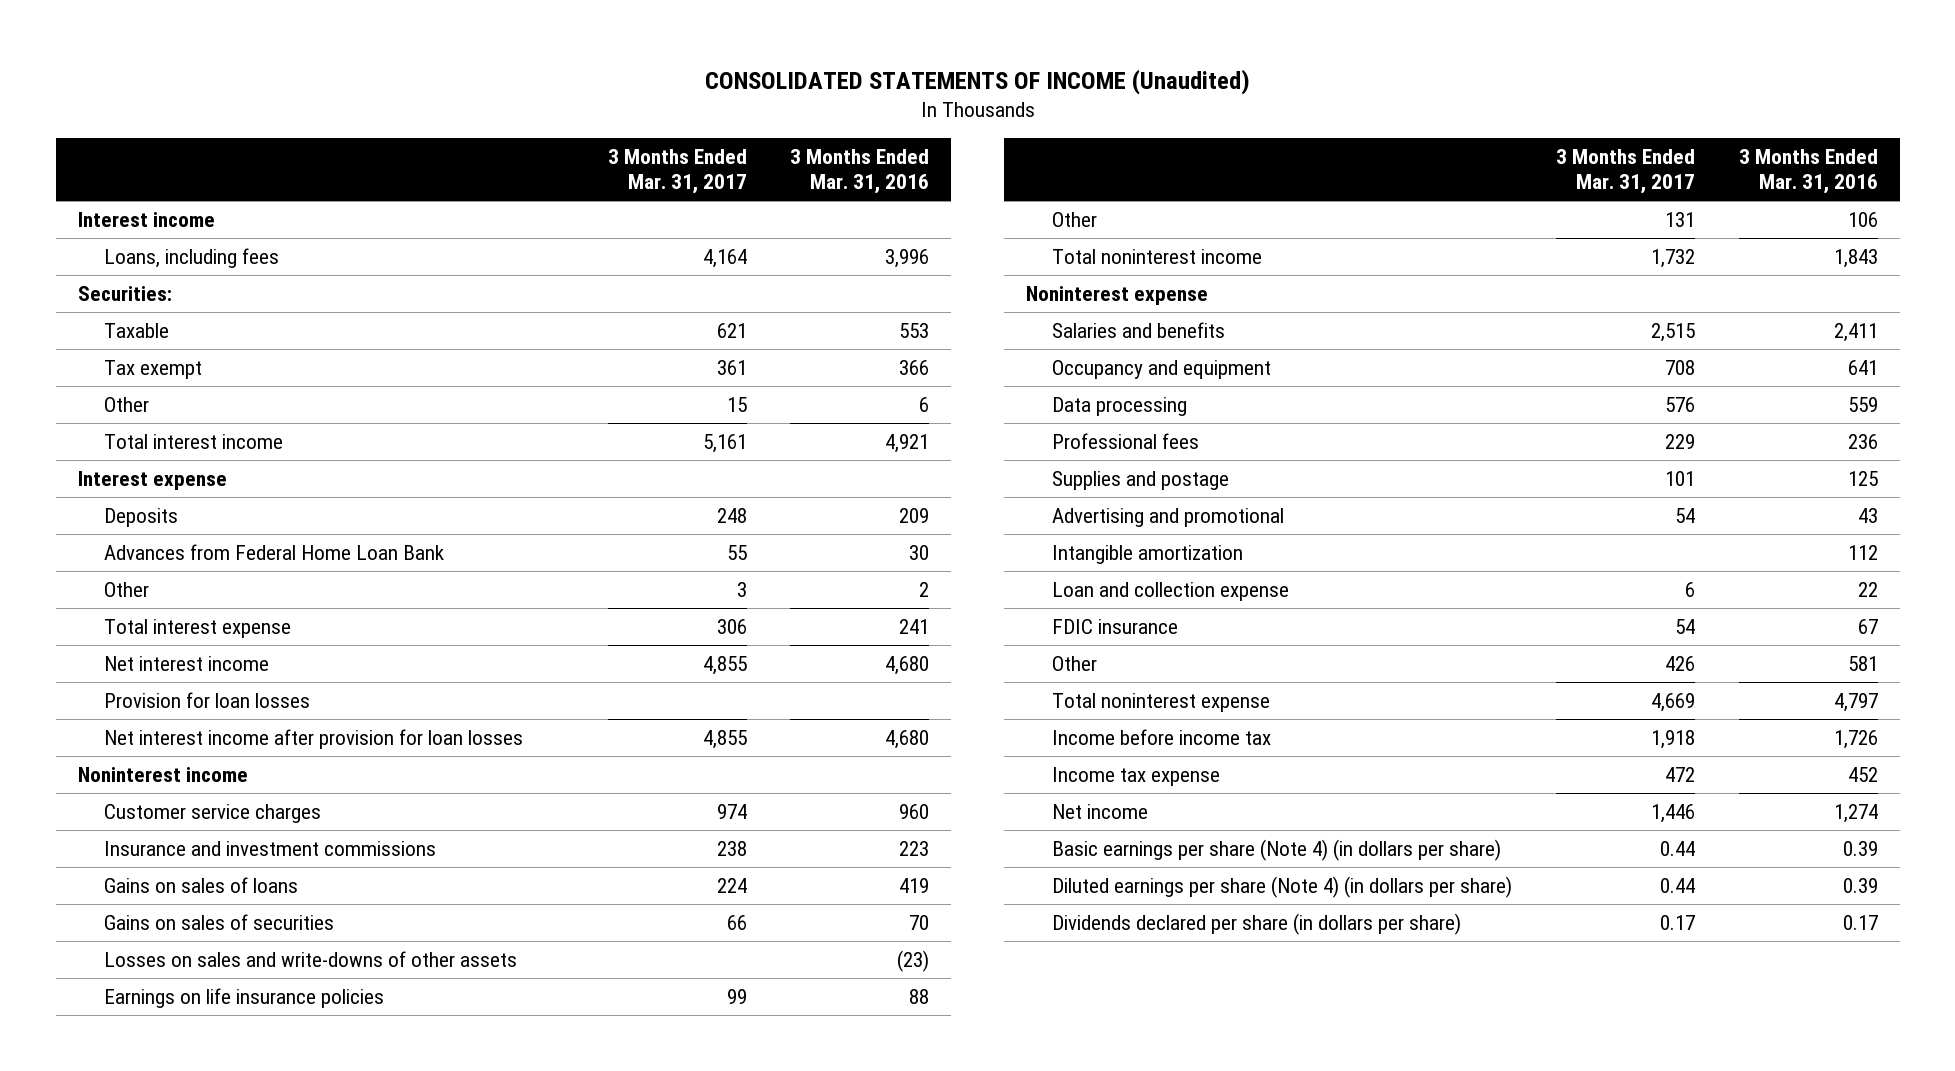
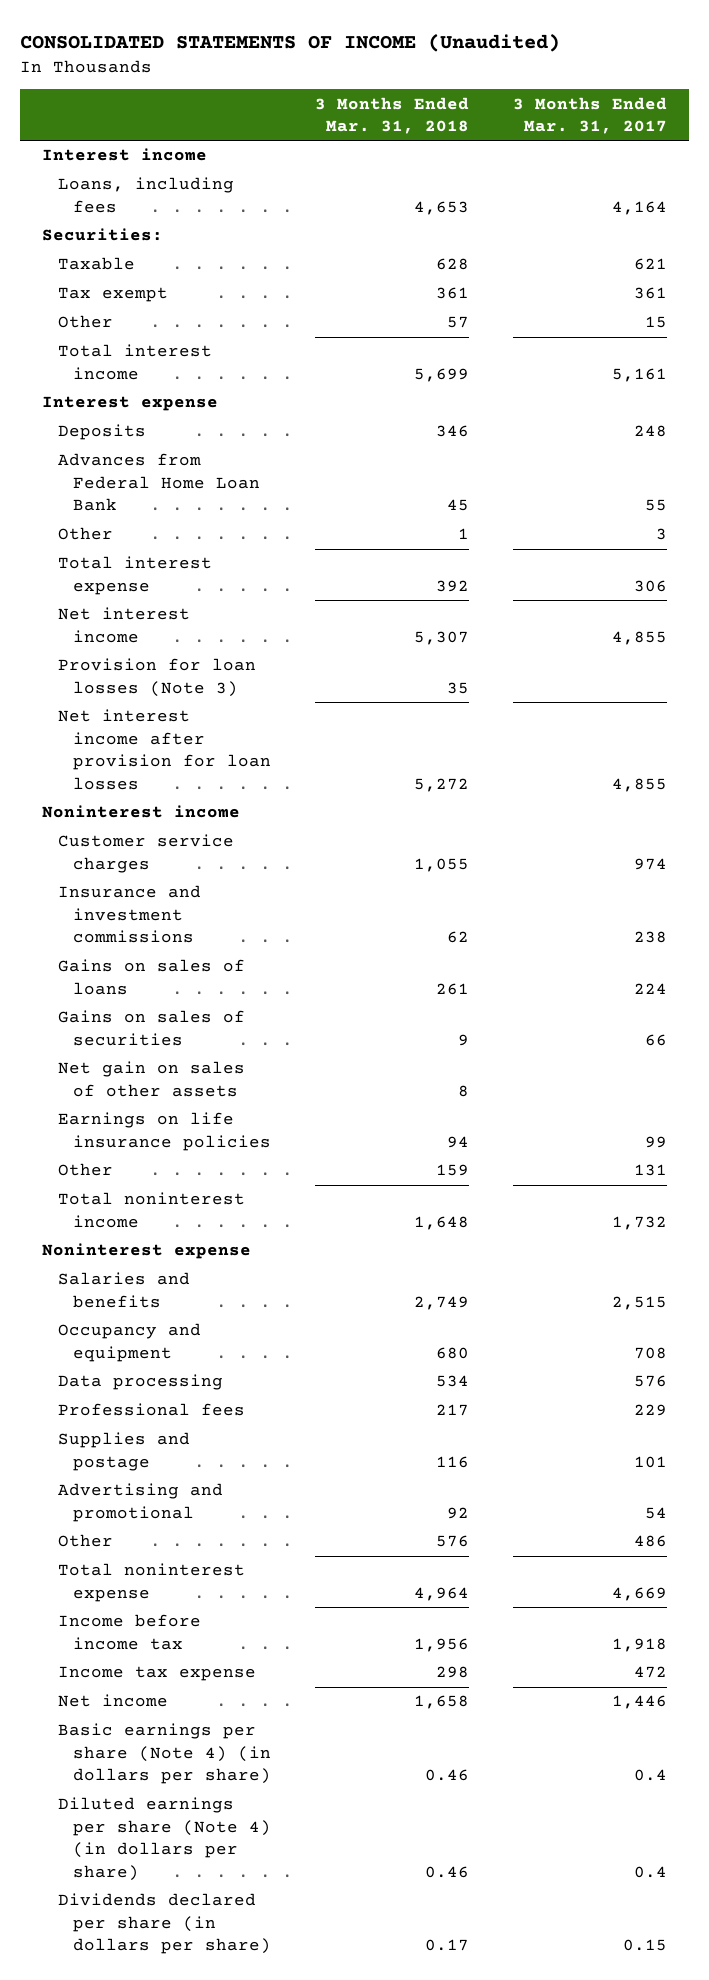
[790,149,930,195] 3 Months Ended Mar. 31, 2016 -> none
none -> [314,96,469,135] 3 Months Ended Mar. 31, 2018
[104,691,311,708] Provision for loan losses -> [57,658,256,697] Provision for loan losses (Note 3)
[104,950,518,967] Losses on sales and write-downs of other assets -> [57,1061,245,1097] Net gain on sales of other assets
[1052,544,1244,564] Intangible amortization -> none
[1052,581,1290,601] Loan and collection expense -> none
[1052,618,1179,634] FDIC insurance -> none
[1665,655,1696,671] 426 -> [633,1535,667,1548] 486
[1660,840,1696,856] 0.44 -> [633,1769,667,1782] 0.4
[1660,877,1696,893] 0.44 -> [633,1865,667,1878] 0.4
[1660,914,1696,930] 0.17 -> [622,1939,667,1952] 0.15

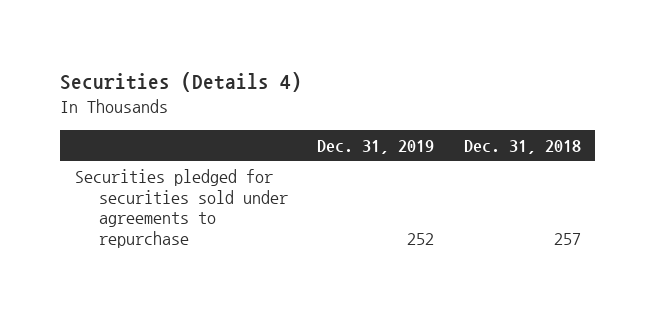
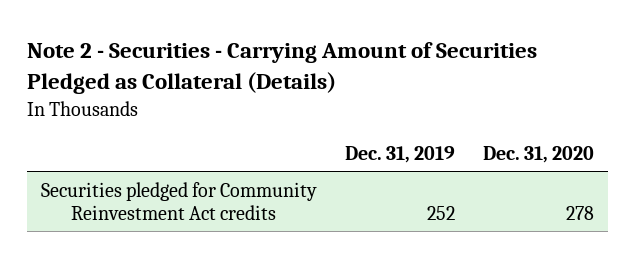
[60,71,303,92] Securities (Details 4) -> [27,42,538,95] Note 2 - Securities - Carrying Amount of Securities Pledged as Collateral (Details)
[463,139,581,154] Dec. 31, 2018 -> none
none -> [483,146,595,164] Dec. 31, 2020
[74,168,288,248] Securities pledged for securities sold under agreements to repurchase -> [41,181,318,221] Securities pledged for Community Reinvestment Act credits

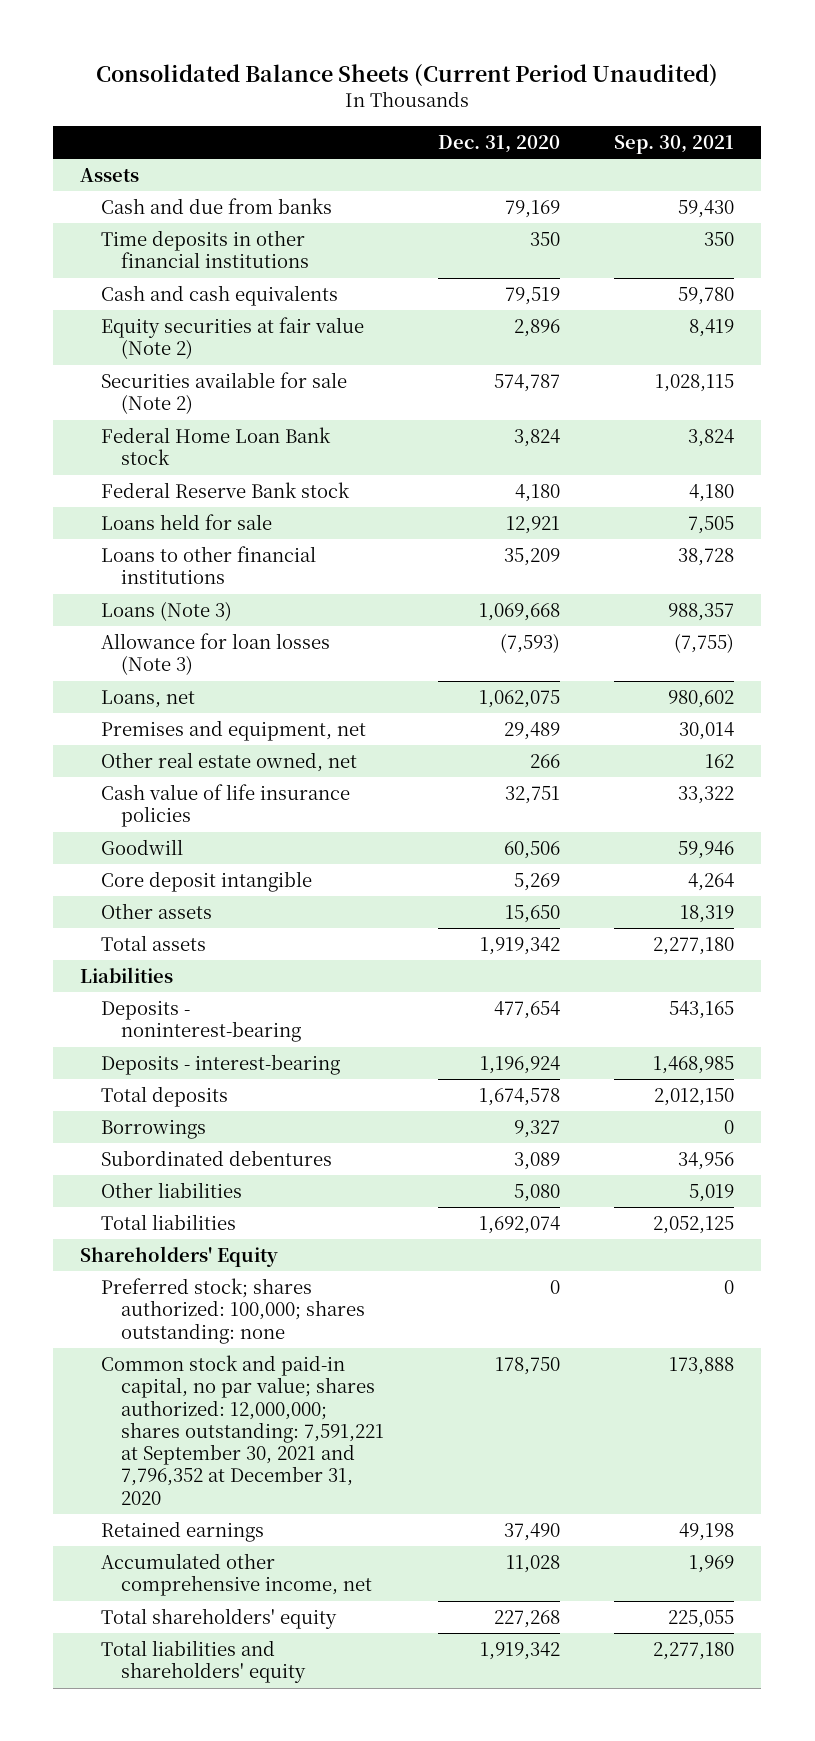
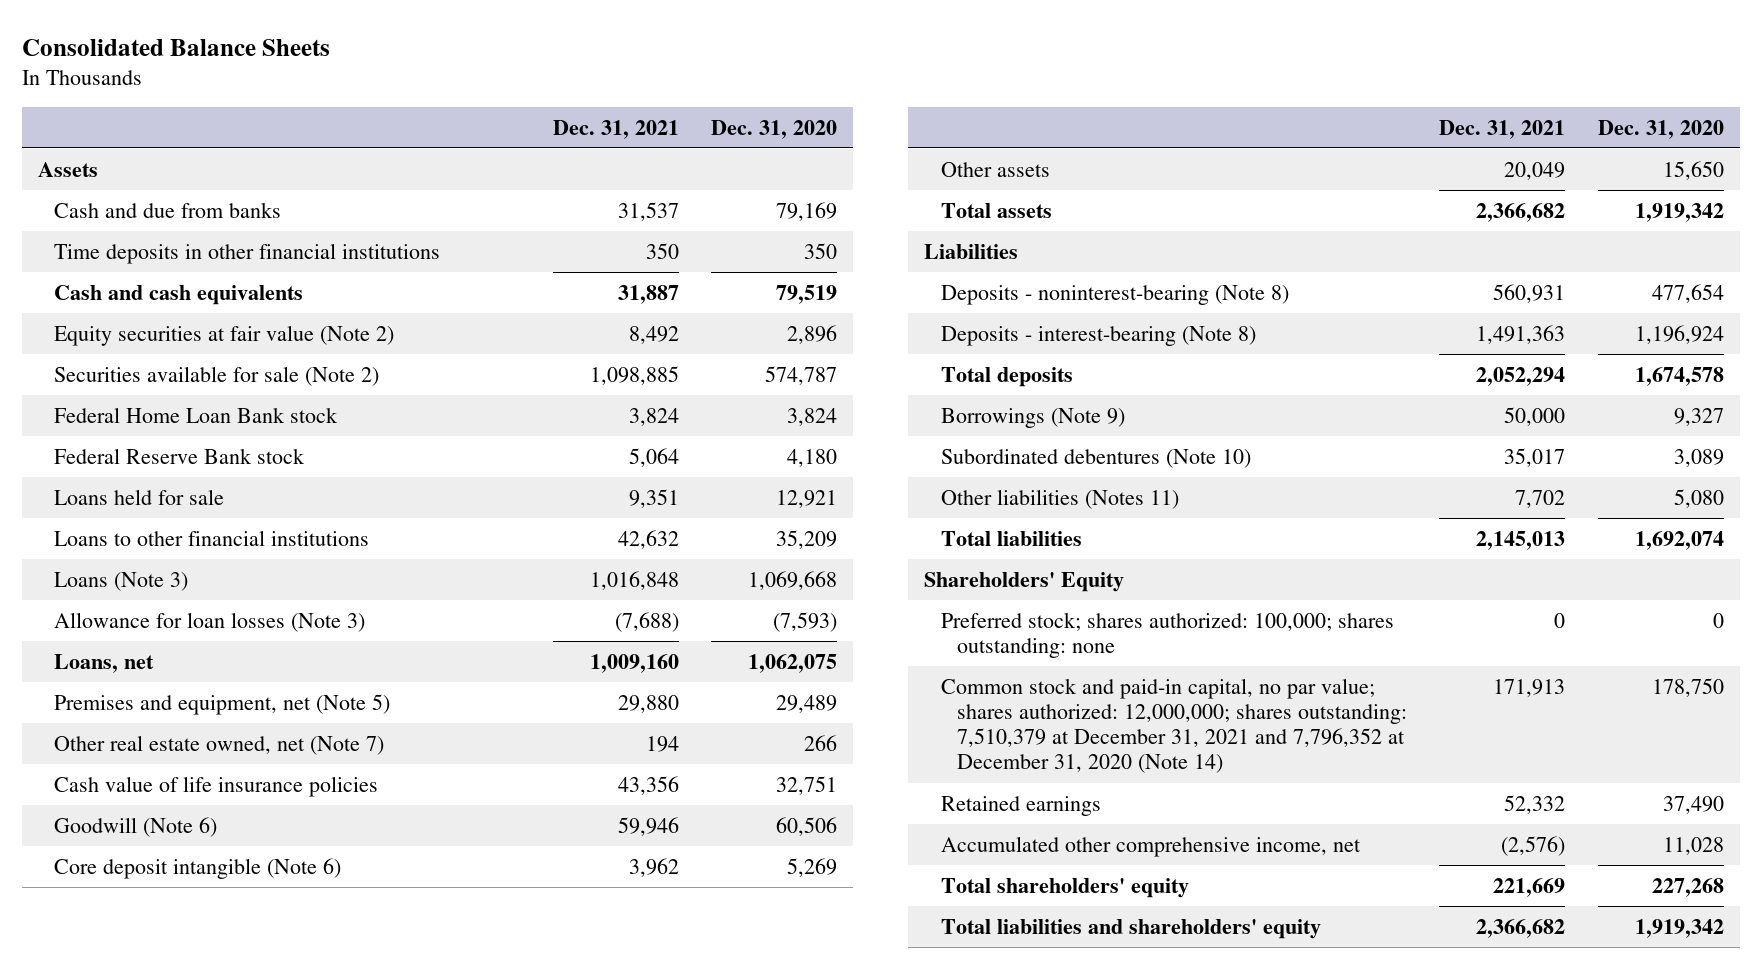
[96,64,719,88] Consolidated Balance Sheets (Current Period Unaudited) -> [21,38,330,56] Consolidated Balance Sheets
[614,134,735,154] Sep. 30, 2021 -> none
none -> [552,119,679,139] Dec. 31, 2021
[100,719,366,741] Premises and equipment, net -> [54,693,391,715] Premises and equipment, net (Note 5)
[100,751,357,772] Other real estate owned, net -> [54,734,385,755] Other real estate owned, net (Note 7)
[100,838,183,855] Goodwill -> [54,816,218,837] Goodwill (Note 6)
[100,870,312,892] Core deposit intangible -> [54,857,342,879] Core deposit intangible (Note 6)
[100,999,301,1043] Deposits - noninterest-bearing -> [940,284,1289,305] Deposits - noninterest-bearing (Note 8)
[100,1053,340,1075] Deposits - interest-bearing -> [940,325,1256,346] Deposits - interest-bearing (Note 8)
[100,1118,206,1139] Borrowings -> [940,407,1125,428] Borrowings (Note 9)
[100,1149,332,1166] Subordinated debentures -> [940,448,1251,468] Subordinated debentures (Note 10)
[100,1181,242,1198] Other liabilities -> [940,488,1179,509] Other liabilities (Notes 11)
[100,1354,384,1505] Common stock and paid-in capital, no par value; shares authorized: 12,000,000; shares outstanding: 7,591,221 at September 30, 2021 and 7,796,352 at December 31, 2020 -> [940,677,1407,774] Common stock and paid-in capital, no par value; shares authorized: 12,000,000; shares outstanding: 7,510,379 at December 31, 2021 and 7,796,352 at December 31, 2020 (Note 14)

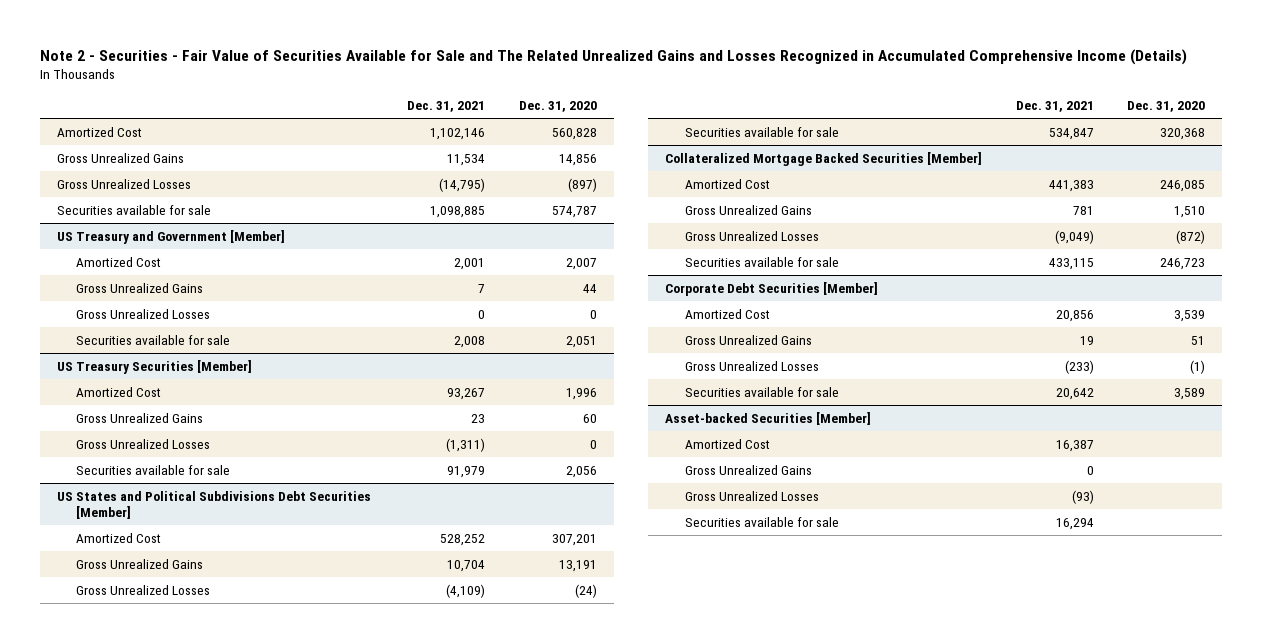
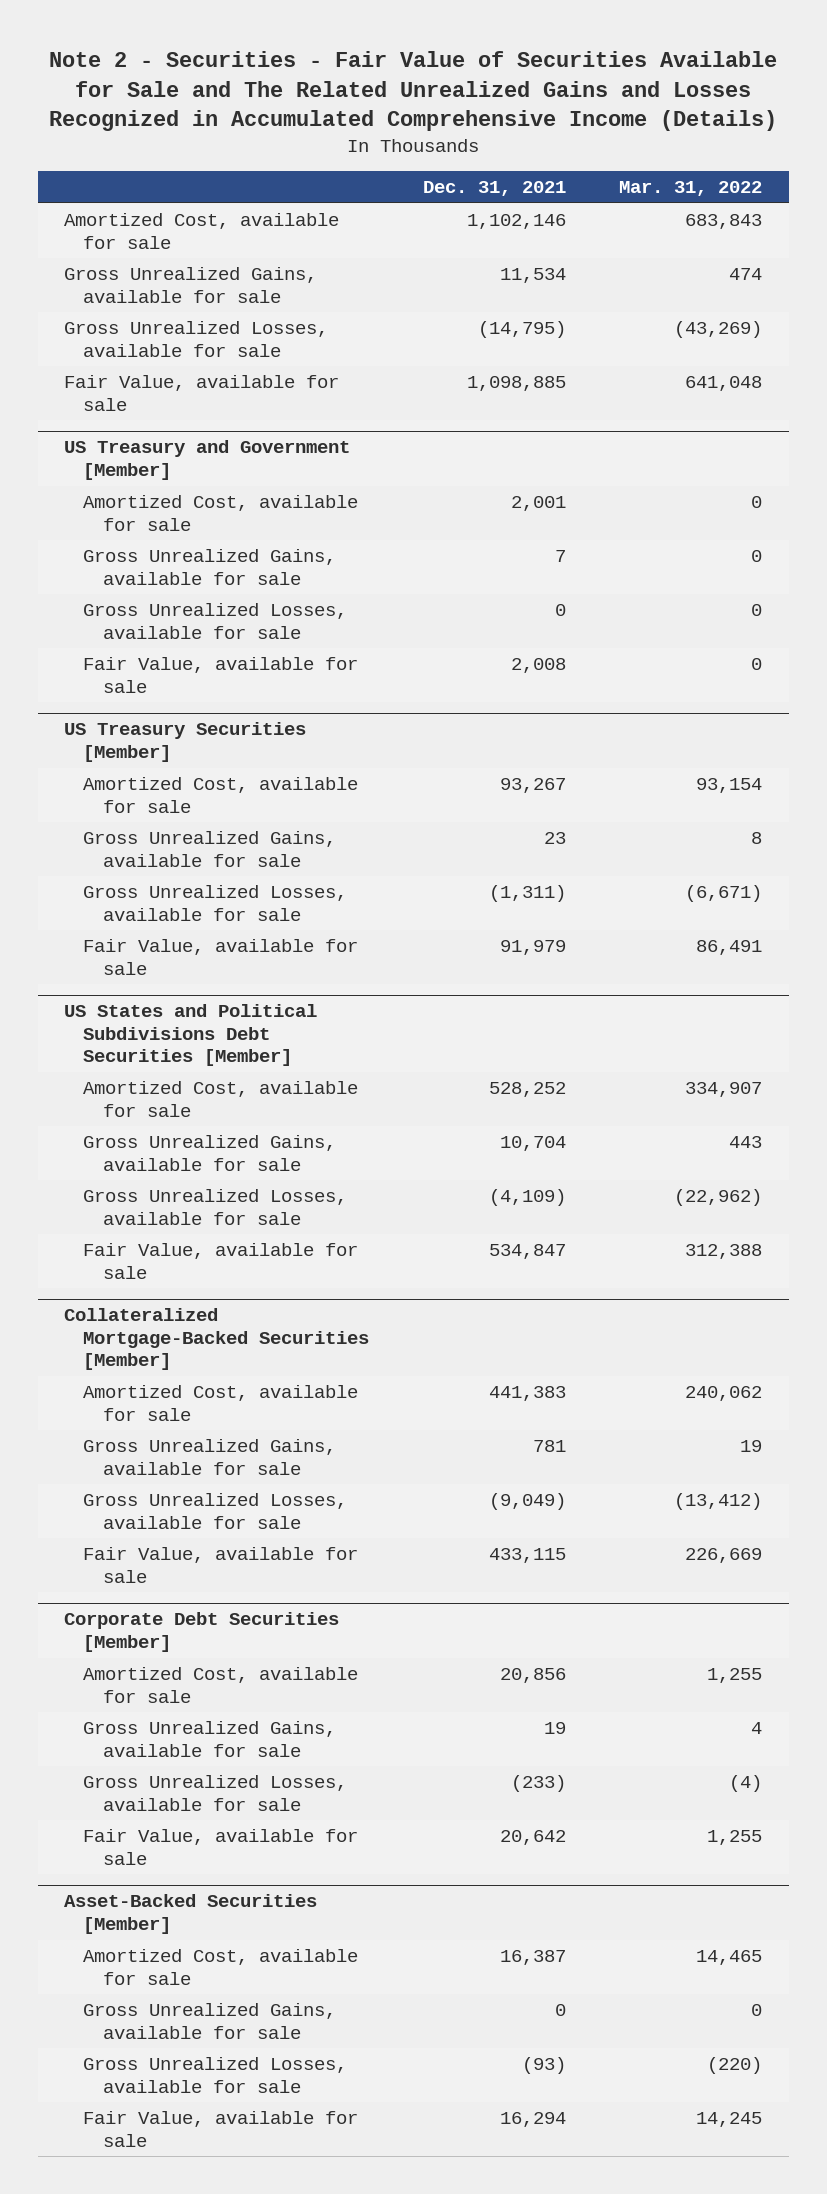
[519,101,598,113] Dec. 31, 2020 -> none
none -> [619,181,763,197] Mar. 31, 2022
[56,126,142,137] Amortized Cost -> [64,213,340,249] Amortized Cost, available for sale
[56,152,184,163] Gross Unrealized Gains -> [64,267,318,303] Gross Unrealized Gains, available for sale
[56,178,191,189] Gross Unrealized Losses -> [64,321,329,357] Gross Unrealized Losses, available for sale
[56,204,211,215] Securities available for sale -> [64,375,340,411] Fair Value, available for sale
[76,256,162,267] Amortized Cost -> [83,495,359,531] Amortized Cost, available for sale
[76,282,204,293] Gross Unrealized Gains -> [83,549,337,585] Gross Unrealized Gains, available for sale
[76,308,211,319] Gross Unrealized Losses -> [83,603,348,639] Gross Unrealized Losses, available for sale
[76,334,231,345] Securities available for sale -> [83,657,359,693] Fair Value, available for sale
[76,386,162,397] Amortized Cost -> [83,777,359,813] Amortized Cost, available for sale
[76,412,204,423] Gross Unrealized Gains -> [83,831,337,867] Gross Unrealized Gains, available for sale
[76,438,211,449] Gross Unrealized Losses -> [83,885,348,921] Gross Unrealized Losses, available for sale
[76,464,231,475] Securities available for sale -> [83,939,359,975] Fair Value, available for sale
[76,532,162,543] Amortized Cost -> [83,1081,359,1117] Amortized Cost, available for sale
[76,558,204,569] Gross Unrealized Gains -> [83,1135,337,1171] Gross Unrealized Gains, available for sale
[76,584,211,595] Gross Unrealized Losses -> [83,1189,348,1225] Gross Unrealized Losses, available for sale
[684,126,839,137] Securities available for sale -> [83,1243,359,1279] Fair Value, available for sale
[664,151,982,166] Collateralized Mortgage Backed Securities [Member] -> [64,1308,370,1371] Collateralized Mortgage-Backed Securities [Member]
[684,178,770,189] Amortized Cost -> [83,1385,359,1421] Amortized Cost, available for sale
[684,204,812,215] Gross Unrealized Gains -> [83,1439,337,1475] Gross Unrealized Gains, available for sale
[684,230,819,241] Gross Unrealized Losses -> [83,1493,348,1529] Gross Unrealized Losses, available for sale
[684,256,839,267] Securities available for sale -> [83,1547,359,1583] Fair Value, available for sale
[684,308,770,319] Amortized Cost -> [83,1667,359,1703] Amortized Cost, available for sale
[684,334,812,345] Gross Unrealized Gains -> [83,1721,337,1757] Gross Unrealized Gains, available for sale
[684,360,819,371] Gross Unrealized Losses -> [83,1775,348,1811] Gross Unrealized Losses, available for sale
[684,386,839,397] Securities available for sale -> [83,1829,359,1865] Fair Value, available for sale
[664,411,871,425] Asset-backed Securities [Member] -> [64,1894,318,1934] Asset-Backed Securities [Member]
[684,438,770,449] Amortized Cost -> [83,1949,359,1985] Amortized Cost, available for sale
[684,464,812,475] Gross Unrealized Gains -> [83,2003,337,2039] Gross Unrealized Gains, available for sale
[684,490,819,501] Gross Unrealized Losses -> [83,2057,348,2093] Gross Unrealized Losses, available for sale
[684,516,839,527] Securities available for sale -> [83,2111,359,2147] Fair Value, available for sale

